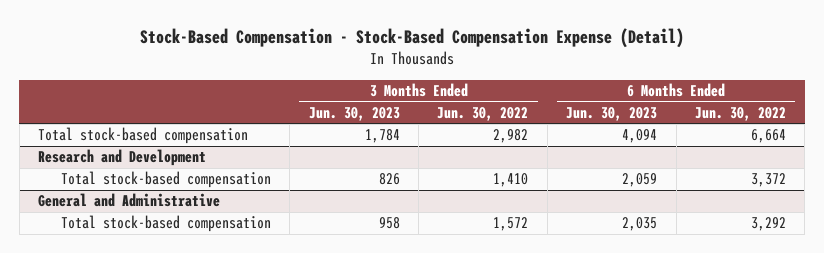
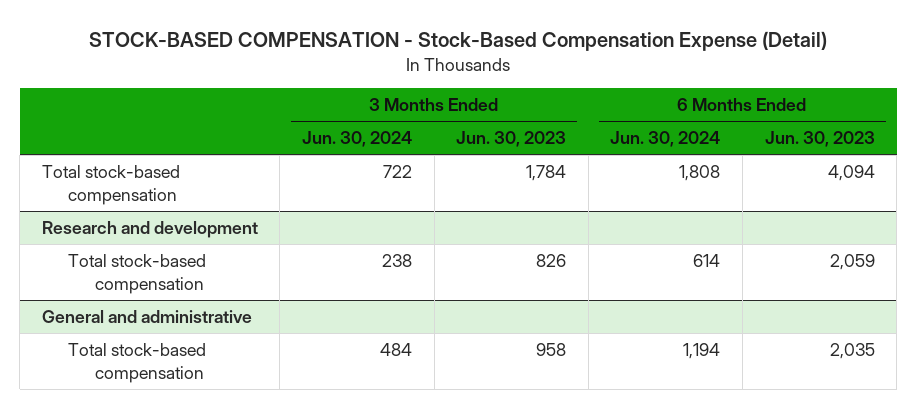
[139,28,684,49] Stock-Based Compensation - Stock-Based Compensation Expense (Detail) -> [89,30,828,51] STOCK-BASED COMPENSATION - Stock-Based Compensation Expense (Detail)
[437,106,529,121] Jun. 30, 2022 -> none
[694,106,786,121] Jun. 30, 2022 -> none
none -> [301,131,412,148] Jun. 30, 2024
none -> [610,131,721,148] Jun. 30, 2024
[37,149,206,167] Research and Development -> [41,220,258,238] Research and development
[37,193,220,208] General and Administrative -> [41,309,252,323] General and administrative

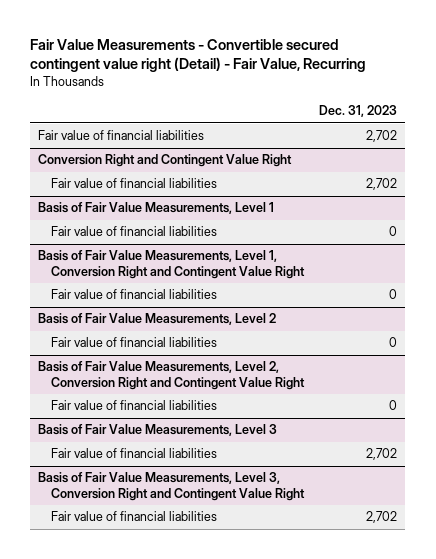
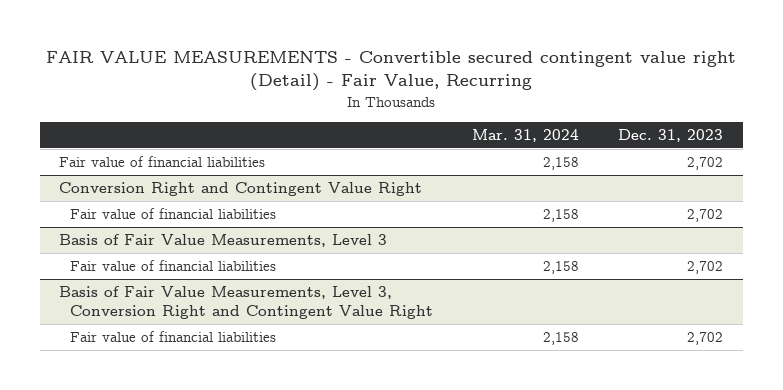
[30,38,367,73] Fair Value Measurements - Convertible secured contingent value right (Detail) - Fair Value, Recurring -> [46,51,737,92] FAIR VALUE MEASUREMENTS - Convertible secured contingent value right (Detail) - Fair Value, Recurring
none -> [472,128,580,142] Mar. 31, 2024
[38,202,275,215] Basis of Fair Value Measurements, Level 1 -> none
[50,226,217,237] Fair value of financial liabilities -> none
[38,250,305,279] Basis of Fair Value Measurements, Level 1, Conversion Right and Contingent Value Right -> none
[50,289,217,300] Fair value of financial liabilities -> none
[38,313,277,326] Basis of Fair Value Measurements, Level 2 -> none
[50,337,217,348] Fair value of financial liabilities -> none
[38,361,305,390] Basis of Fair Value Measurements, Level 2, Conversion Right and Contingent Value Right -> none
[50,400,217,411] Fair value of financial liabilities -> none

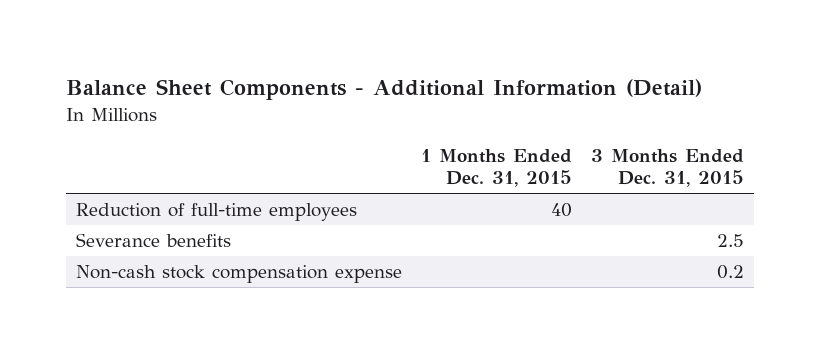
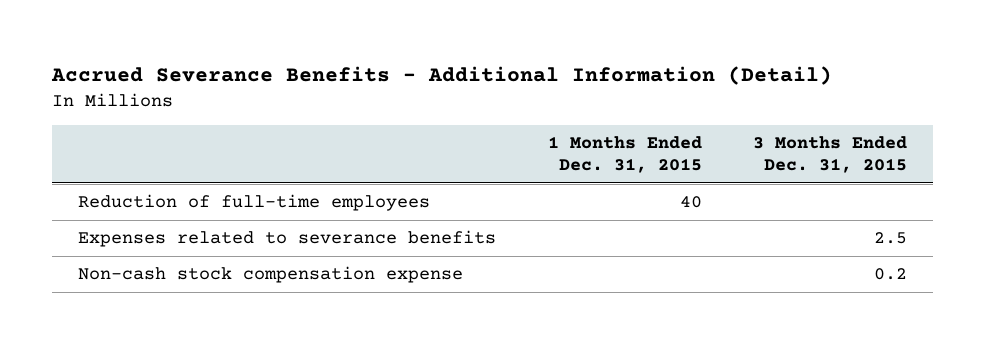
[65,79,702,101] Balance Sheet Components - Additional Information (Detail) -> [50,65,832,85] Accrued Severance Benefits - Additional Information (Detail)
[75,232,231,247] Severance benefits -> [77,230,496,248] Expenses related to severance benefits

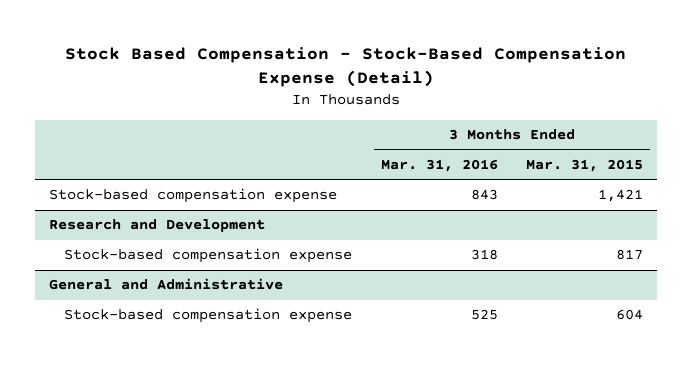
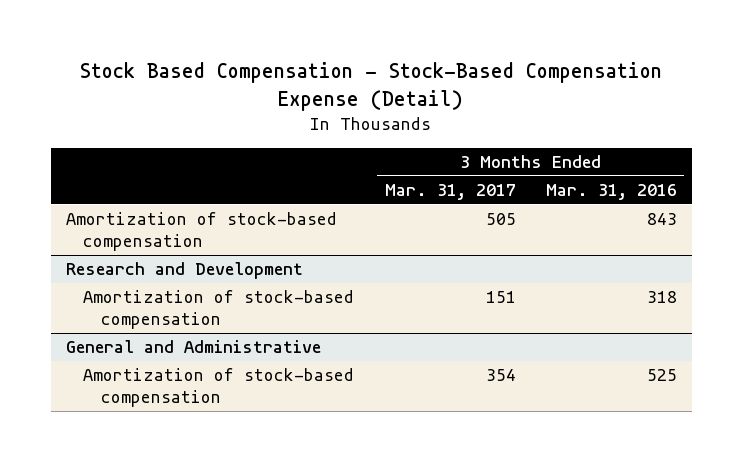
[525,158,643,172] Mar. 31, 2015 -> none
none -> [384,184,516,201] Mar. 31, 2017
[49,188,338,204] Stock-based compensation expense -> [65,212,337,251] Amortization of stock-based compensation
[64,248,353,264] Stock-based compensation expense -> [83,290,355,329] Amortization of stock-based compensation
[64,308,353,324] Stock-based compensation expense -> [83,368,355,407] Amortization of stock-based compensation

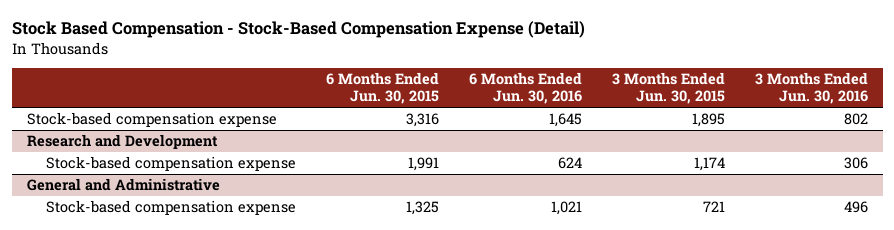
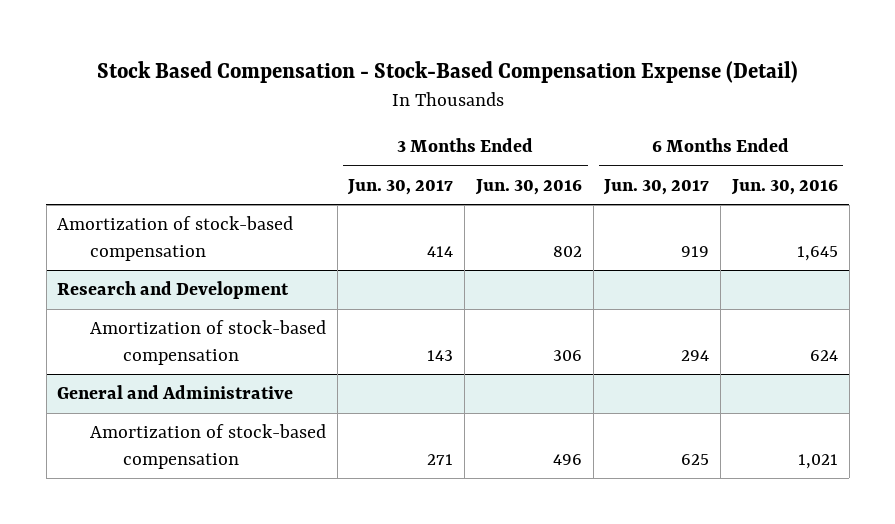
[326,72,440,105] 6 Months Ended Jun. 30, 2015 -> none
[611,72,725,105] 3 Months Ended Jun. 30, 2015 -> none
none -> [347,178,454,195] Jun. 30, 2017
none -> [603,178,710,195] Jun. 30, 2017
[26,112,277,128] Stock-based compensation expense -> [57,216,294,261] Amortization of stock-based compensation
[46,156,297,172] Stock-based compensation expense -> [90,320,327,365] Amortization of stock-based compensation
[46,200,297,216] Stock-based compensation expense -> [90,424,327,469] Amortization of stock-based compensation

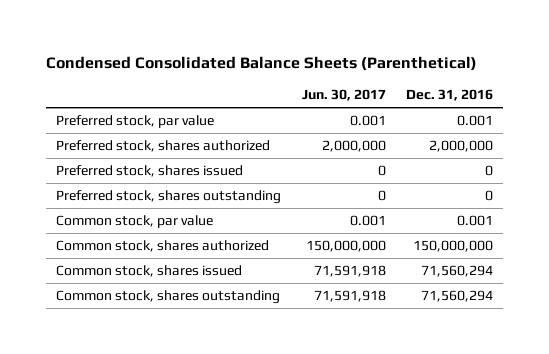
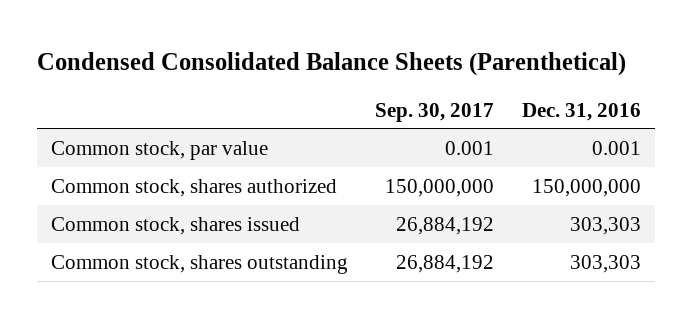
[301,88,386,101] Jun. 30, 2017 -> none
none -> [375,102,495,122] Sep. 30, 2017
[56,115,215,129] Preferred stock, par value -> none
[56,140,271,153] Preferred stock, shares authorized -> none
[56,165,244,178] Preferred stock, shares issued -> none
[56,190,282,205] Preferred stock, shares outstanding -> none
[420,265,493,278] 71,560,294 -> [570,216,642,235] 303,303
[420,290,493,303] 71,560,294 -> [570,254,642,273] 303,303

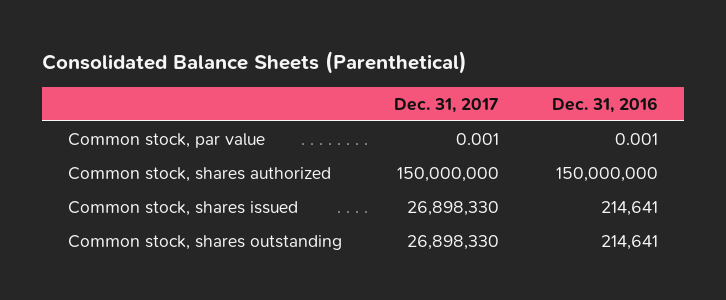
[36,51,626,76] Condensed Consolidated Balance Sheets (Parenthetical) -> [41,50,467,74] Consolidated Balance Sheets (Parenthetical)
[375,102,495,122] Sep. 30, 2017 -> none
none -> [394,97,500,113] Dec. 31, 2017
[570,216,642,235] 303,303 -> [601,200,659,216] 214,641
[570,254,642,273] 303,303 -> [601,234,659,250] 214,641

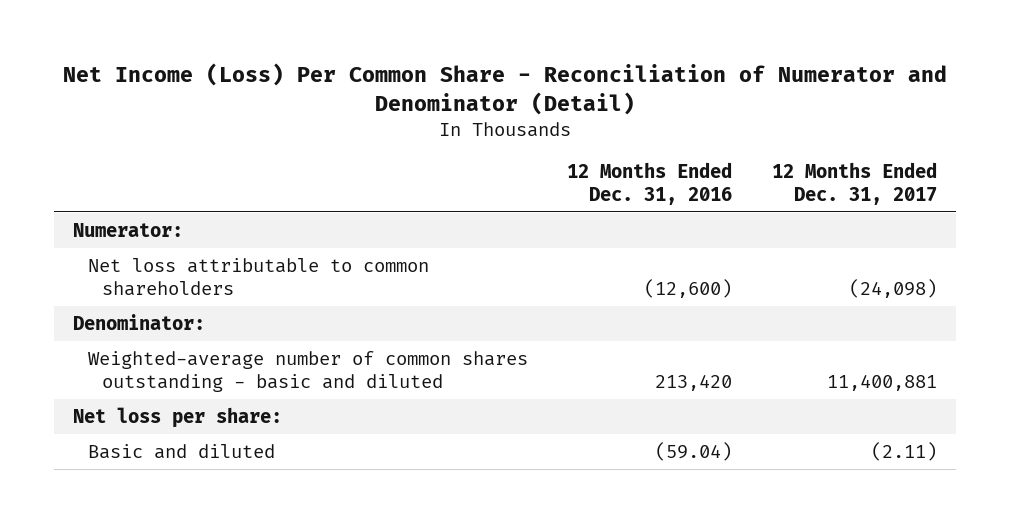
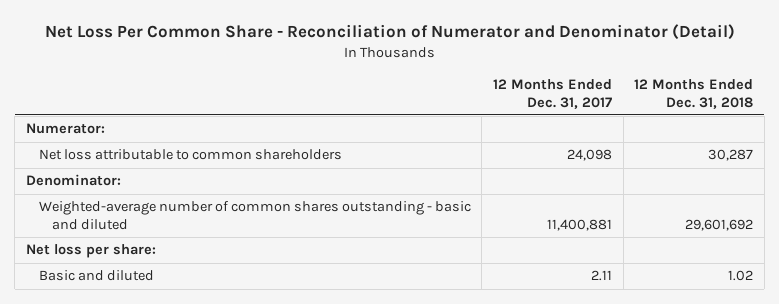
[62,63,947,115] Net Income (Loss) Per Common Share - Reconciliation of Numerator and Denominator (Detail) -> [44,24,735,41] Net Loss Per Common Share - Reconciliation of Numerator and Denominator (Detail)
[567,162,733,206] 12 Months Ended Dec. 31, 2016 -> none
none -> [634,79,754,109] 12 Months Ended Dec. 31, 2018
[848,278,937,298] (24,098) -> [567,149,613,162] 24,098
[870,441,937,461] (2.11) -> [591,270,613,282] 2.11

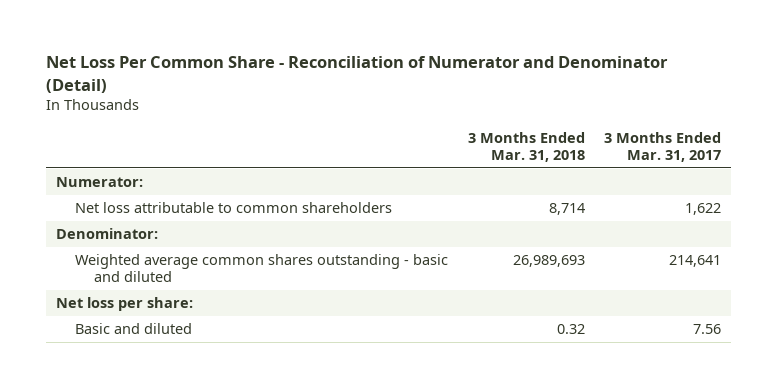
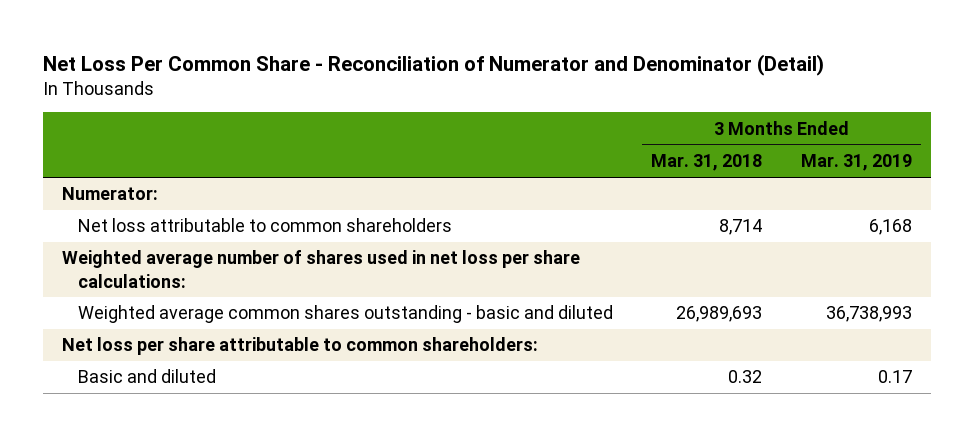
[604,131,722,162] 3 Months Ended Mar. 31, 2017 -> none
none -> [800,154,912,172] Mar. 31, 2019
[55,228,158,240] Denominator: -> [62,250,581,288] Weighted average number of shares used in net loss per share calculations:
[55,297,193,312] Net loss per share: -> [62,337,539,356] Net loss per share attributable to common shareholders:

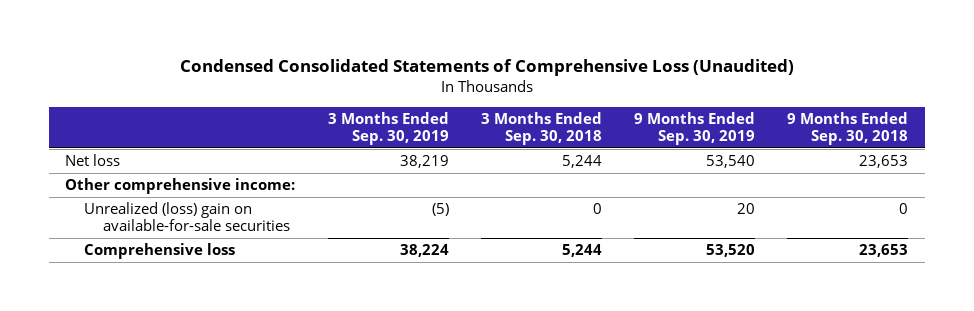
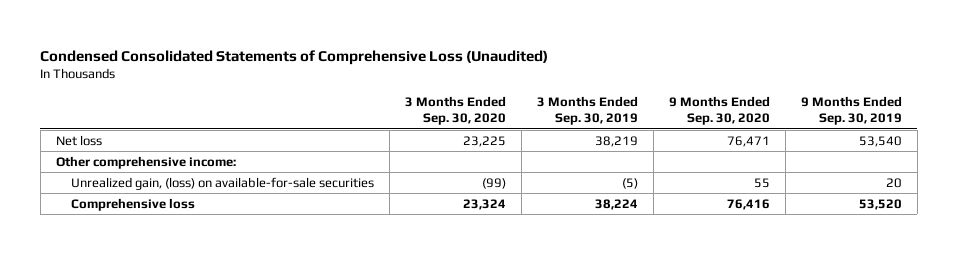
[480,112,602,146] 3 Months Ended Sep. 30, 2018 -> none
[787,112,909,146] 9 Months Ended Sep. 30, 2018 -> none
none -> [404,95,506,126] 3 Months Ended Sep. 30, 2020
none -> [668,95,770,126] 9 Months Ended Sep. 30, 2020
[84,202,291,232] Unrealized (loss) gain on available-for-sale securities -> [70,176,374,190] Unrealized gain, (loss) on available-for-sale securities

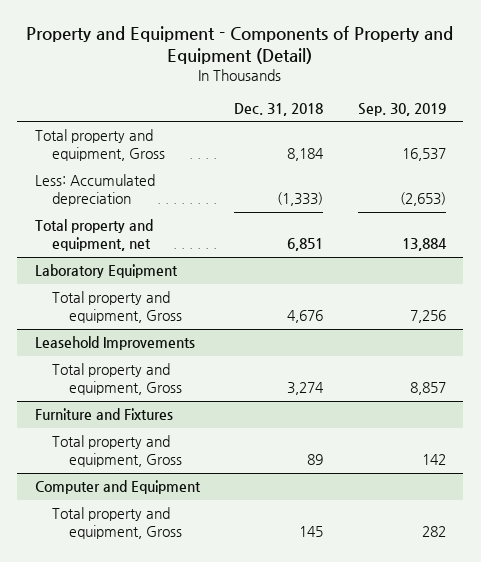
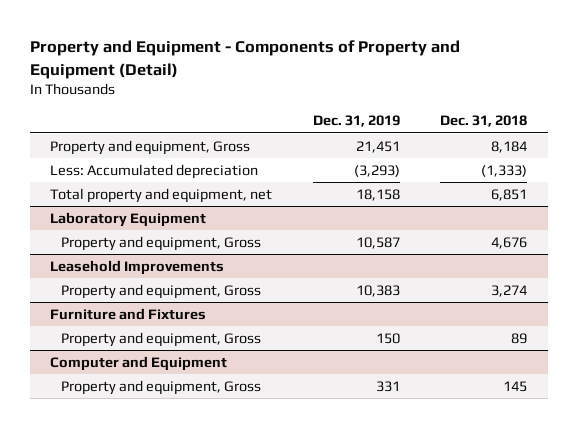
[357,102,446,116] Sep. 30, 2019 -> none
none -> [312,115,400,128] Dec. 31, 2019
[34,129,165,162] Total property and equipment, Gross -> [50,139,251,155] Property and equipment, Gross
[51,291,182,324] Total property and equipment, Gross -> [61,235,262,251] Property and equipment, Gross
[51,363,182,396] Total property and equipment, Gross -> [61,283,262,299] Property and equipment, Gross
[51,435,182,468] Total property and equipment, Gross -> [61,331,262,347] Property and equipment, Gross
[51,507,182,540] Total property and equipment, Gross -> [61,379,262,395] Property and equipment, Gross

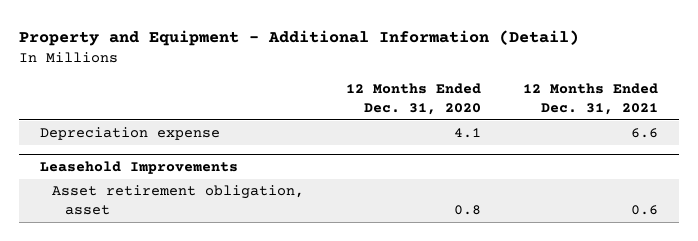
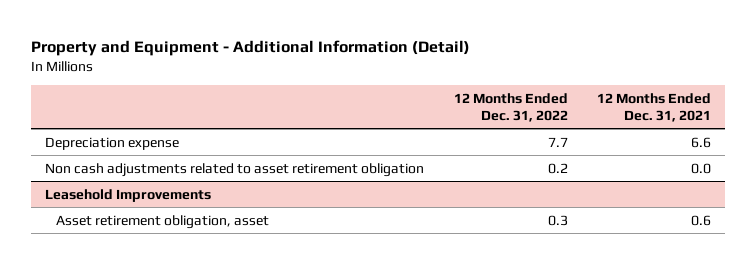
[346,83,482,116] 12 Months Ended Dec. 31, 2020 -> none
none -> [453,92,568,122] 12 Months Ended Dec. 31, 2022
none -> [45,162,425,177] Non cash adjustments related to asset retirement obligation

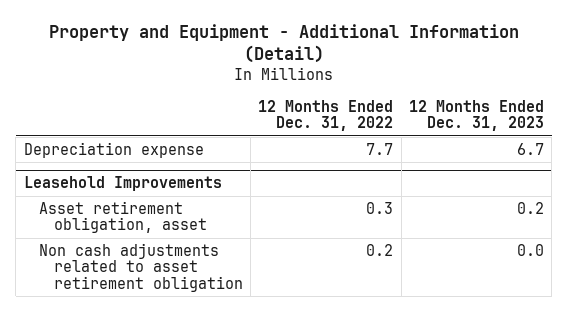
[596,92,711,122] 12 Months Ended Dec. 31, 2021 -> none
none -> [409,99,545,132] 12 Months Ended Dec. 31, 2023
[45,162,425,177] Non cash adjustments related to asset retirement obligation -> none
none -> [38,242,243,292] Non cash adjustments related to asset retirement obligation

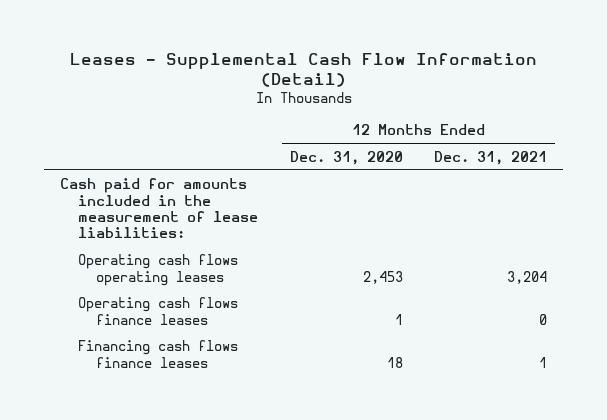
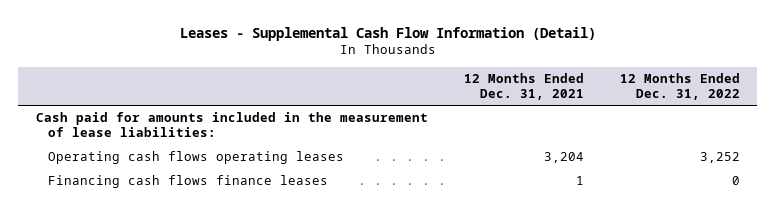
[289,150,403,165] Dec. 31, 2020 -> none
none -> [619,72,740,100] 12 Months Ended Dec. 31, 2022
[77,297,238,325] Operating cash flows finance leases -> none

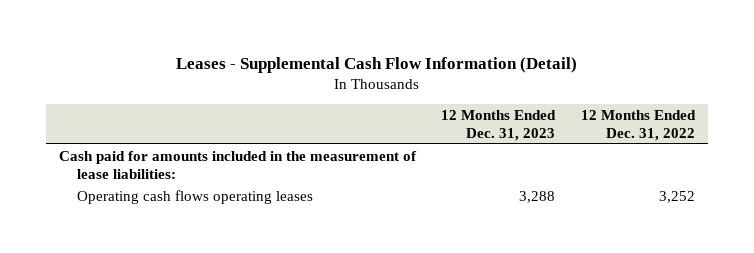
[463,72,584,100] 12 Months Ended Dec. 31, 2021 -> none
none -> [441,109,557,141] 12 Months Ended Dec. 31, 2023
[47,175,328,189] Financing cash flows finance leases -> none

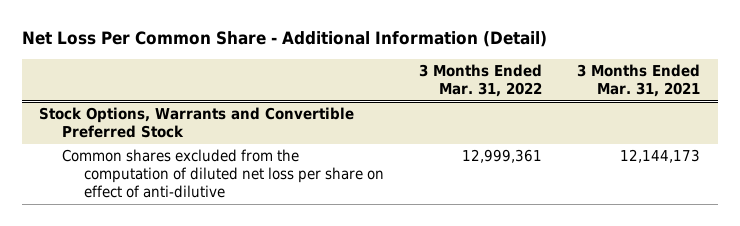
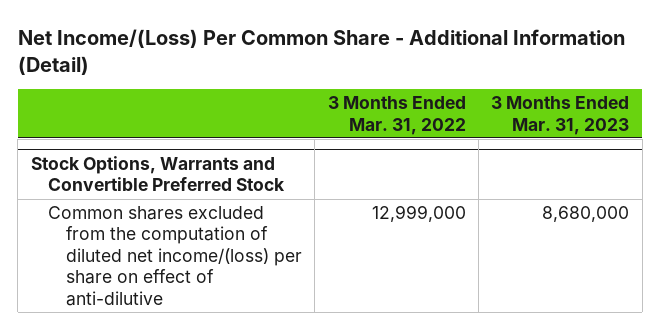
[21,31,547,48] Net Loss Per Common Share - Additional Information (Detail) -> [17,28,625,75] Net Income/(Loss) Per Common Share - Additional Information (Detail)
[577,64,701,97] 3 Months Ended Mar. 31, 2021 -> none
none -> [491,96,630,135] 3 Months Ended Mar. 31, 2023
[61,149,384,198] Common shares excluded from the computation of diluted net loss per share on effect of anti-dilutive -> [48,206,303,306] Common shares excluded from the computation of diluted net income/(loss) per share on effect of anti-dilutive
[462,149,543,164] 12,999,361 -> [371,205,466,223] 12,999,000

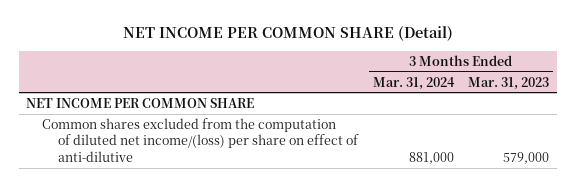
[17,28,625,75] Net Income/(Loss) Per Common Share - Additional Information (Detail) -> [122,26,453,42] NET INCOME PER COMMON SHARE (Detail)
[327,96,466,135] 3 Months Ended Mar. 31, 2022 -> none
none -> [372,76,455,90] Mar. 31, 2024
[30,155,286,192] Stock Options, Warrants and Convertible Preferred Stock -> none
none -> [26,97,255,108] NET INCOME PER COMMON SHARE
[542,206,630,223] 8,680,000 -> [503,152,550,165] 579,000

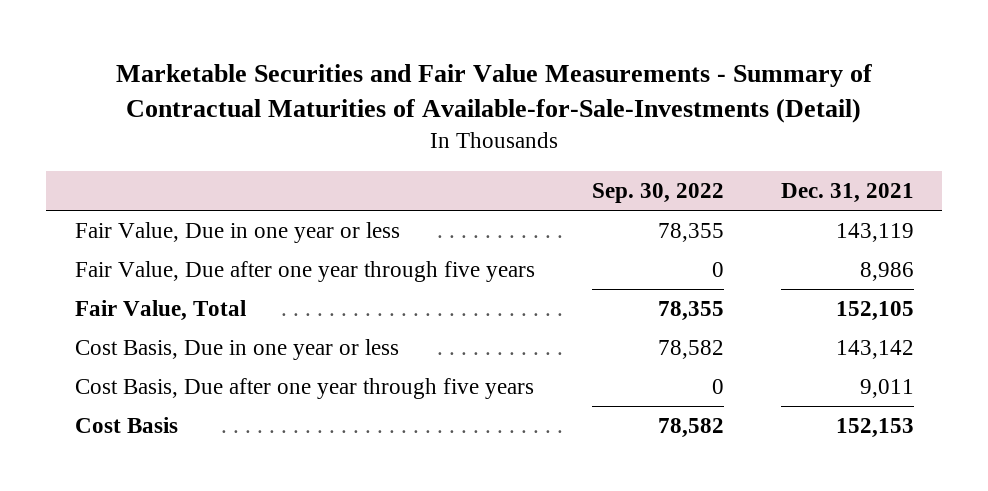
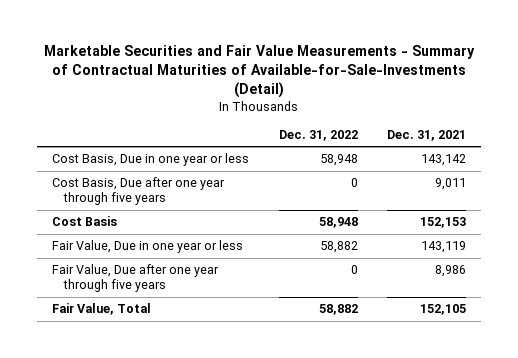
[591,182,724,203] Sep. 30, 2022 -> none
none -> [278,130,358,142] Dec. 31, 2022
[74,222,400,244] Fair Value, Due in one year or less -> [51,240,243,254] Fair Value, Due in one year or less
[74,261,535,283] Fair Value, Due after one year through five years -> [51,264,219,293] Fair Value, Due after one year through five years
[74,300,246,322] Fair Value, Total -> [51,303,151,316] Fair Value, Total

